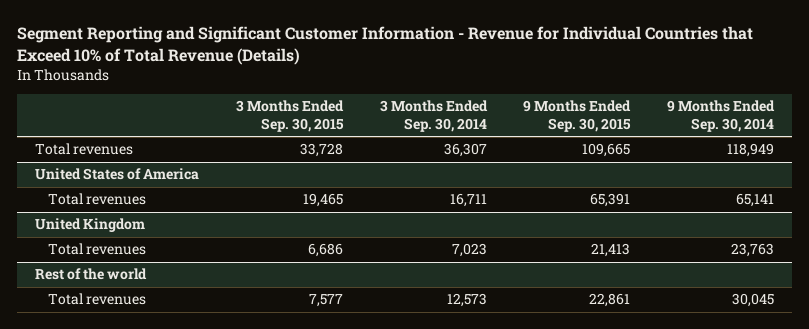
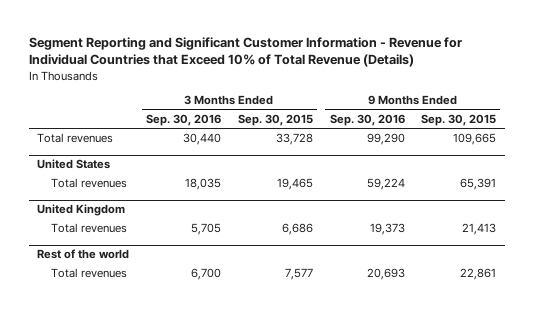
[379,100,488,132] 3 Months Ended Sep. 30, 2014 -> none
[666,100,775,132] 9 Months Ended Sep. 30, 2014 -> none
none -> [146,113,222,126] Sep. 30, 2016
none -> [329,113,405,126] Sep. 30, 2016
[35,168,200,181] United States of America -> [37,159,111,170] United States

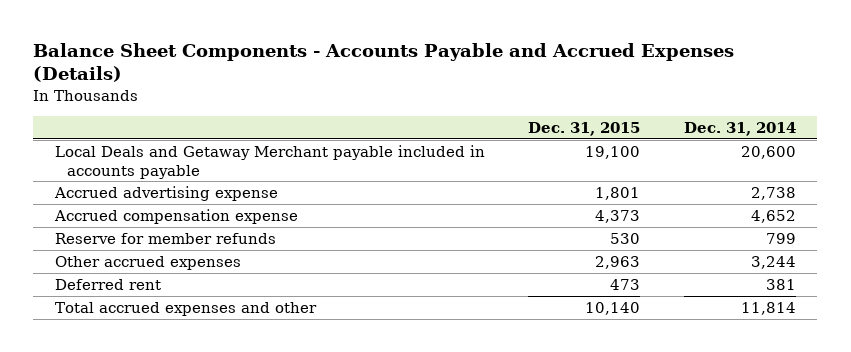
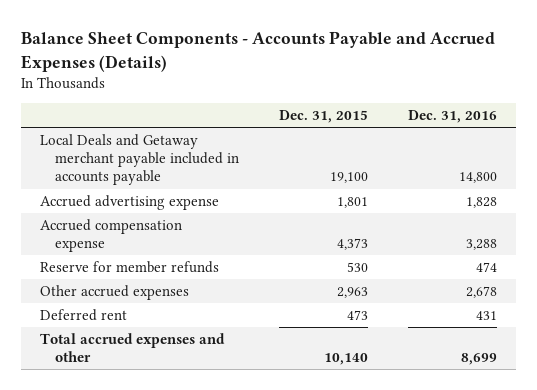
[683,121,796,136] Dec. 31, 2014 -> none
none -> [407,110,497,124] Dec. 31, 2016
[54,144,485,179] Local Deals and Getaway Merchant payable included in accounts payable -> [40,133,240,186] Local Deals and Getaway merchant payable included in accounts payable

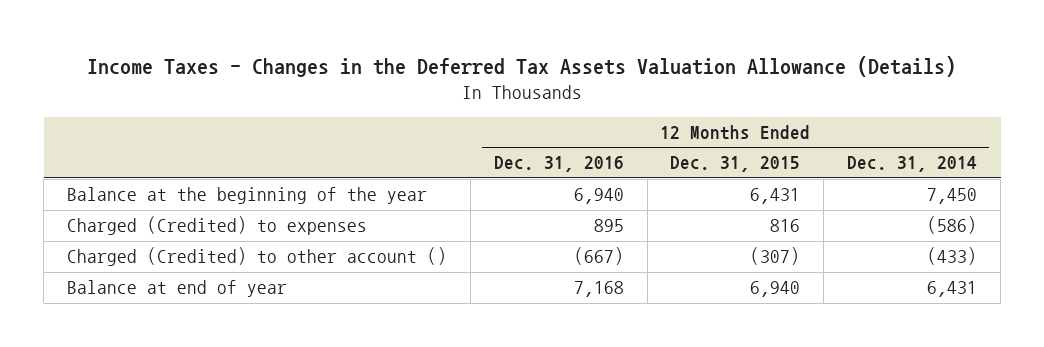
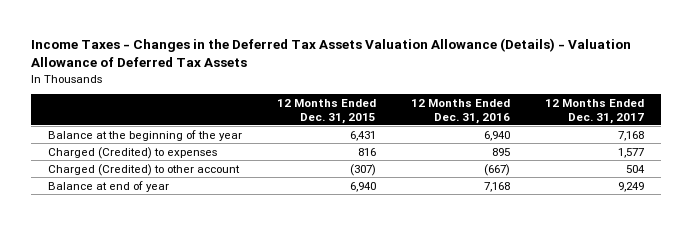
[87,55,957,77] Income Taxes - Changes in the Deferred Tax Assets Valuation Allowance (Details) -> [30,37,631,67] Income Taxes - Changes in the Deferred Tax Assets Valuation Allowance (Details) - Valuation Allowance of Deferred Tax Assets
[847,156,978,173] Dec. 31, 2014 -> none
none -> [544,99,644,124] 12 Months Ended Dec. 31, 2017
[67,247,448,267] Charged (Credited) to other account () -> [47,163,240,176] Charged (Credited) to other account

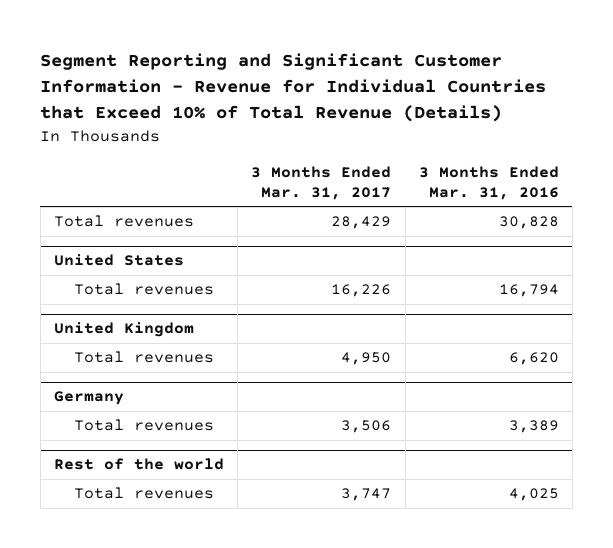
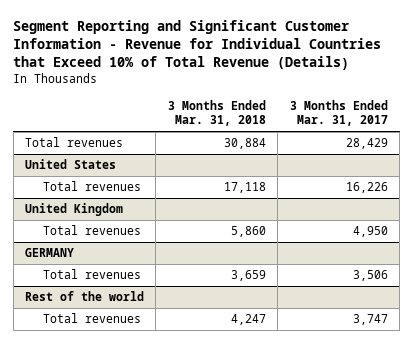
[418,165,559,201] 3 Months Ended Mar. 31, 2016 -> none
none -> [167,100,266,127] 3 Months Ended Mar. 31, 2018
[54,391,125,406] Germany -> [25,248,75,258] GERMANY

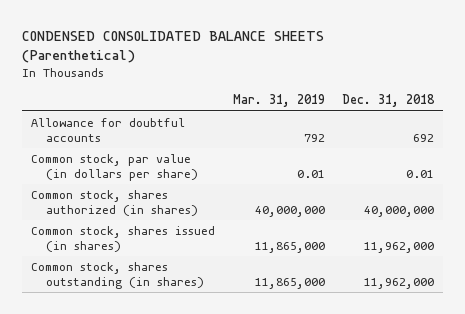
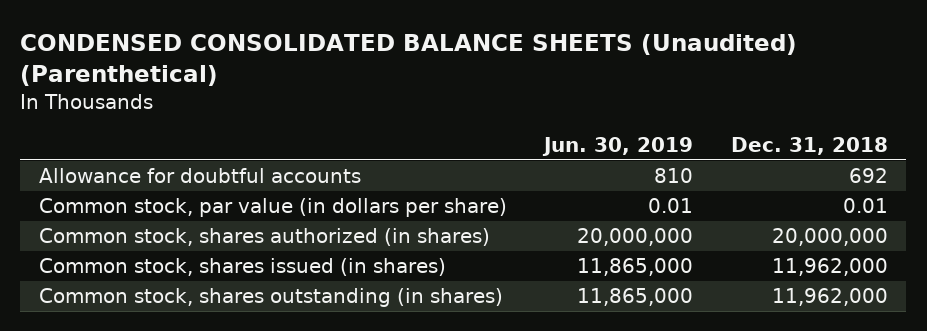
[21,31,324,64] CONDENSED CONSOLIDATED BALANCE SHEETS (Parenthetical) -> [20,34,798,87] CONDENSED CONSOLIDATED BALANCE SHEETS (Unaudited) (Parenthetical)
[232,94,325,108] Mar. 31, 2019 -> none
none -> [542,136,694,156] Jun. 30, 2019
[364,205,435,217] 40,000,000 -> [771,228,888,247] 20,000,000

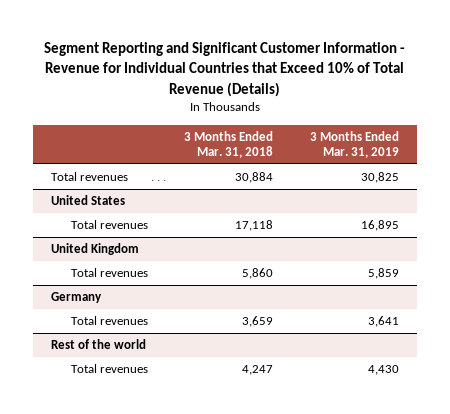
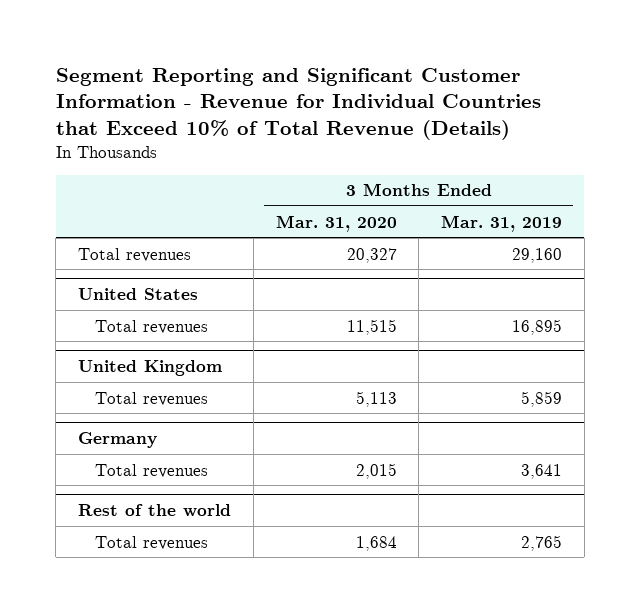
[184,130,274,159] 3 Months Ended Mar. 31, 2018 -> none
none -> [275,214,397,232] Mar. 31, 2020
[360,172,399,184] 30,825 -> [512,247,563,263] 29,160
[367,365,399,376] 4,430 -> [521,534,563,551] 2,765

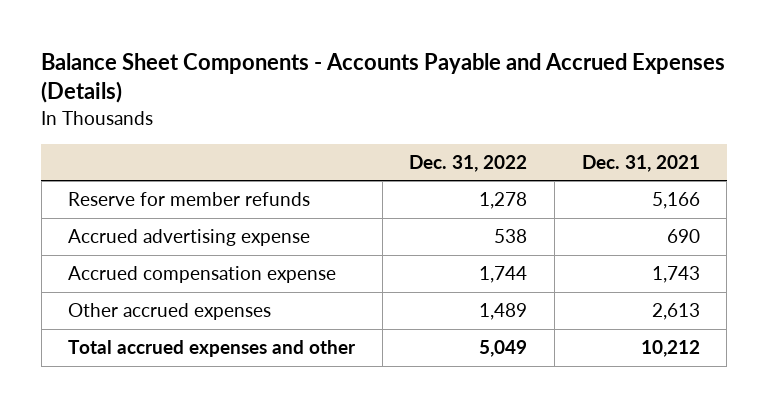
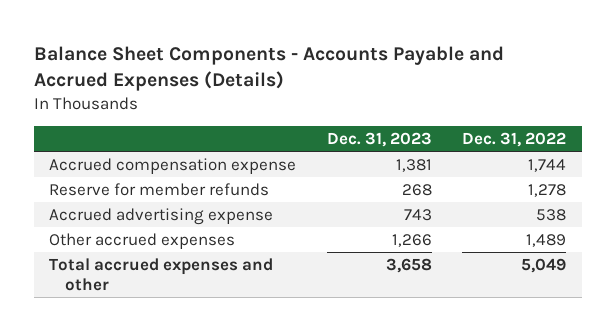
[581,154,700,172] Dec. 31, 2021 -> none
none -> [326,132,432,148] Dec. 31, 2023
[68,266,337,284] Accrued compensation expense -> [49,157,297,174] Accrued compensation expense

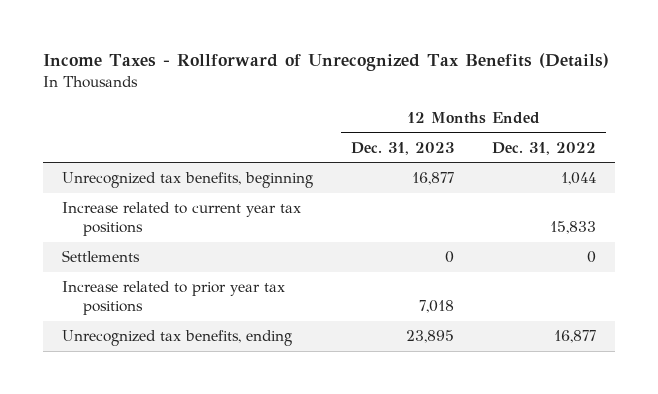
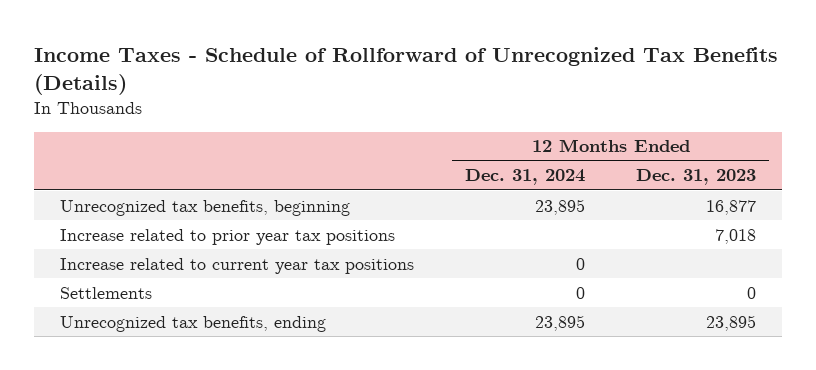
[42,53,609,72] Income Taxes - Rollforward of Unrecognized Tax Benefits (Details) -> [34,46,779,95] Income Taxes - Schedule of Rollforward of Unrecognized Tax Benefits (Details)
[492,141,597,155] Dec. 31, 2022 -> none
none -> [465,169,586,186] Dec. 31, 2024
[61,281,285,316] Increase related to prior year tax positions -> [59,228,395,245] Increase related to prior year tax positions

